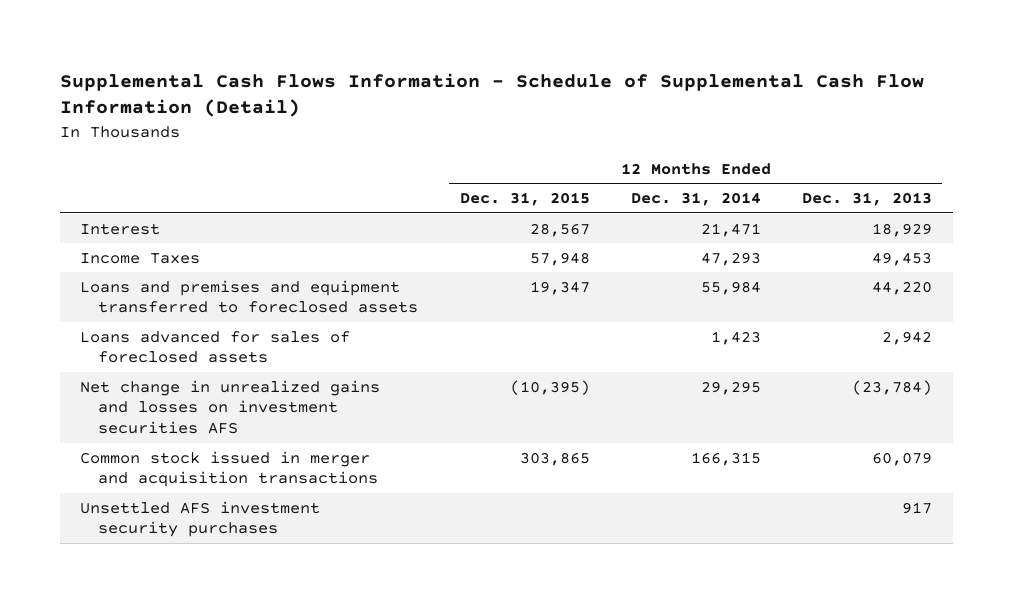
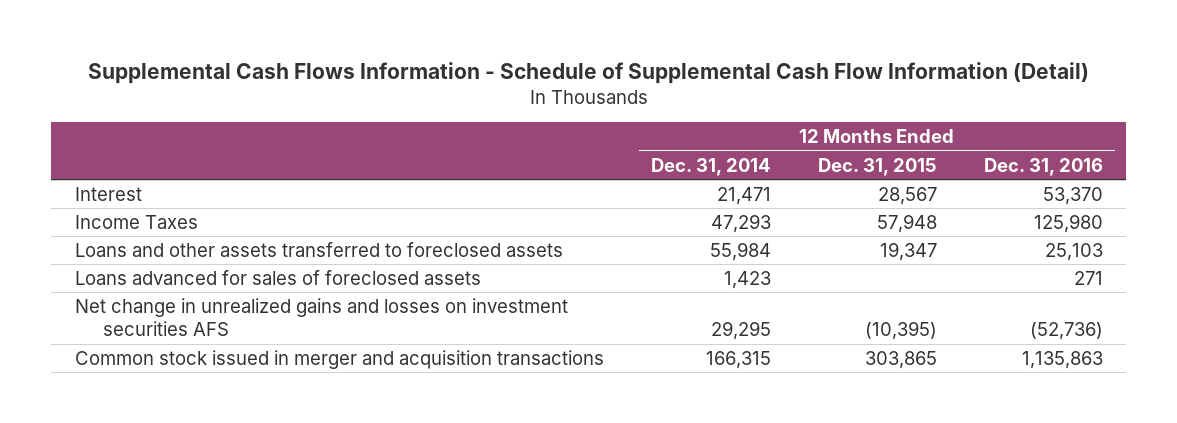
[801,192,932,207] Dec. 31, 2013 -> none
none -> [983,157,1103,176] Dec. 31, 2016
[80,279,419,314] Loans and premises and equipment transferred to foreclosed assets -> [74,241,563,257] Loans and other assets transferred to foreclosed assets
[80,500,321,538] Unsettled AFS investment security purchases -> none

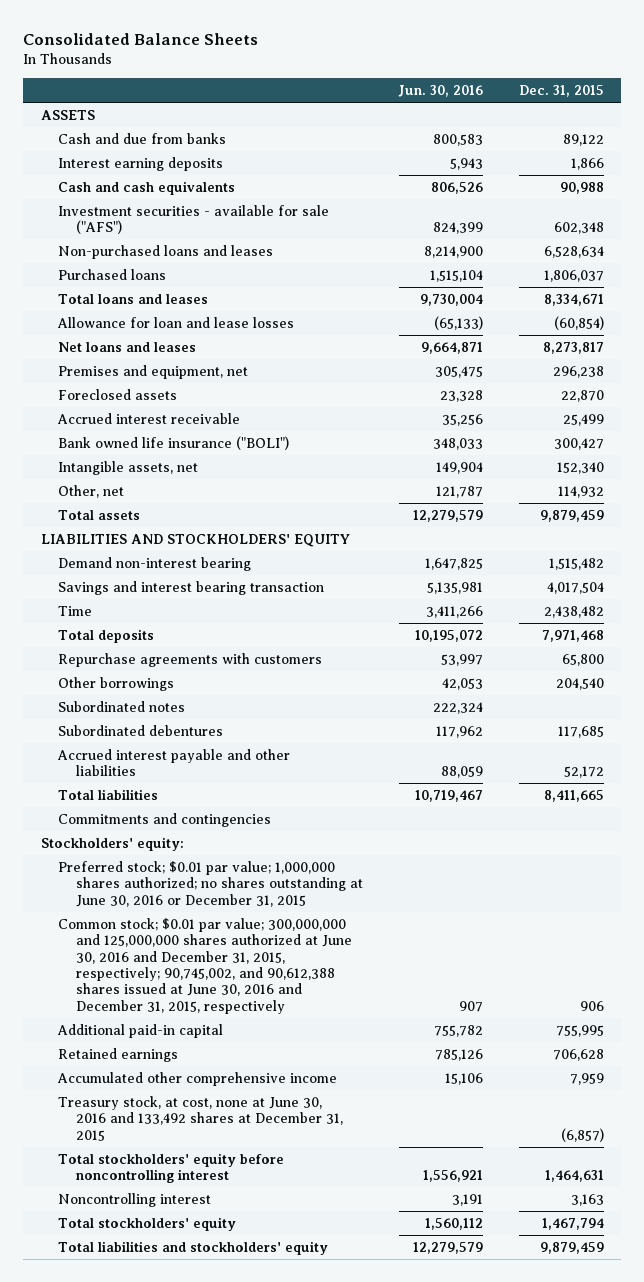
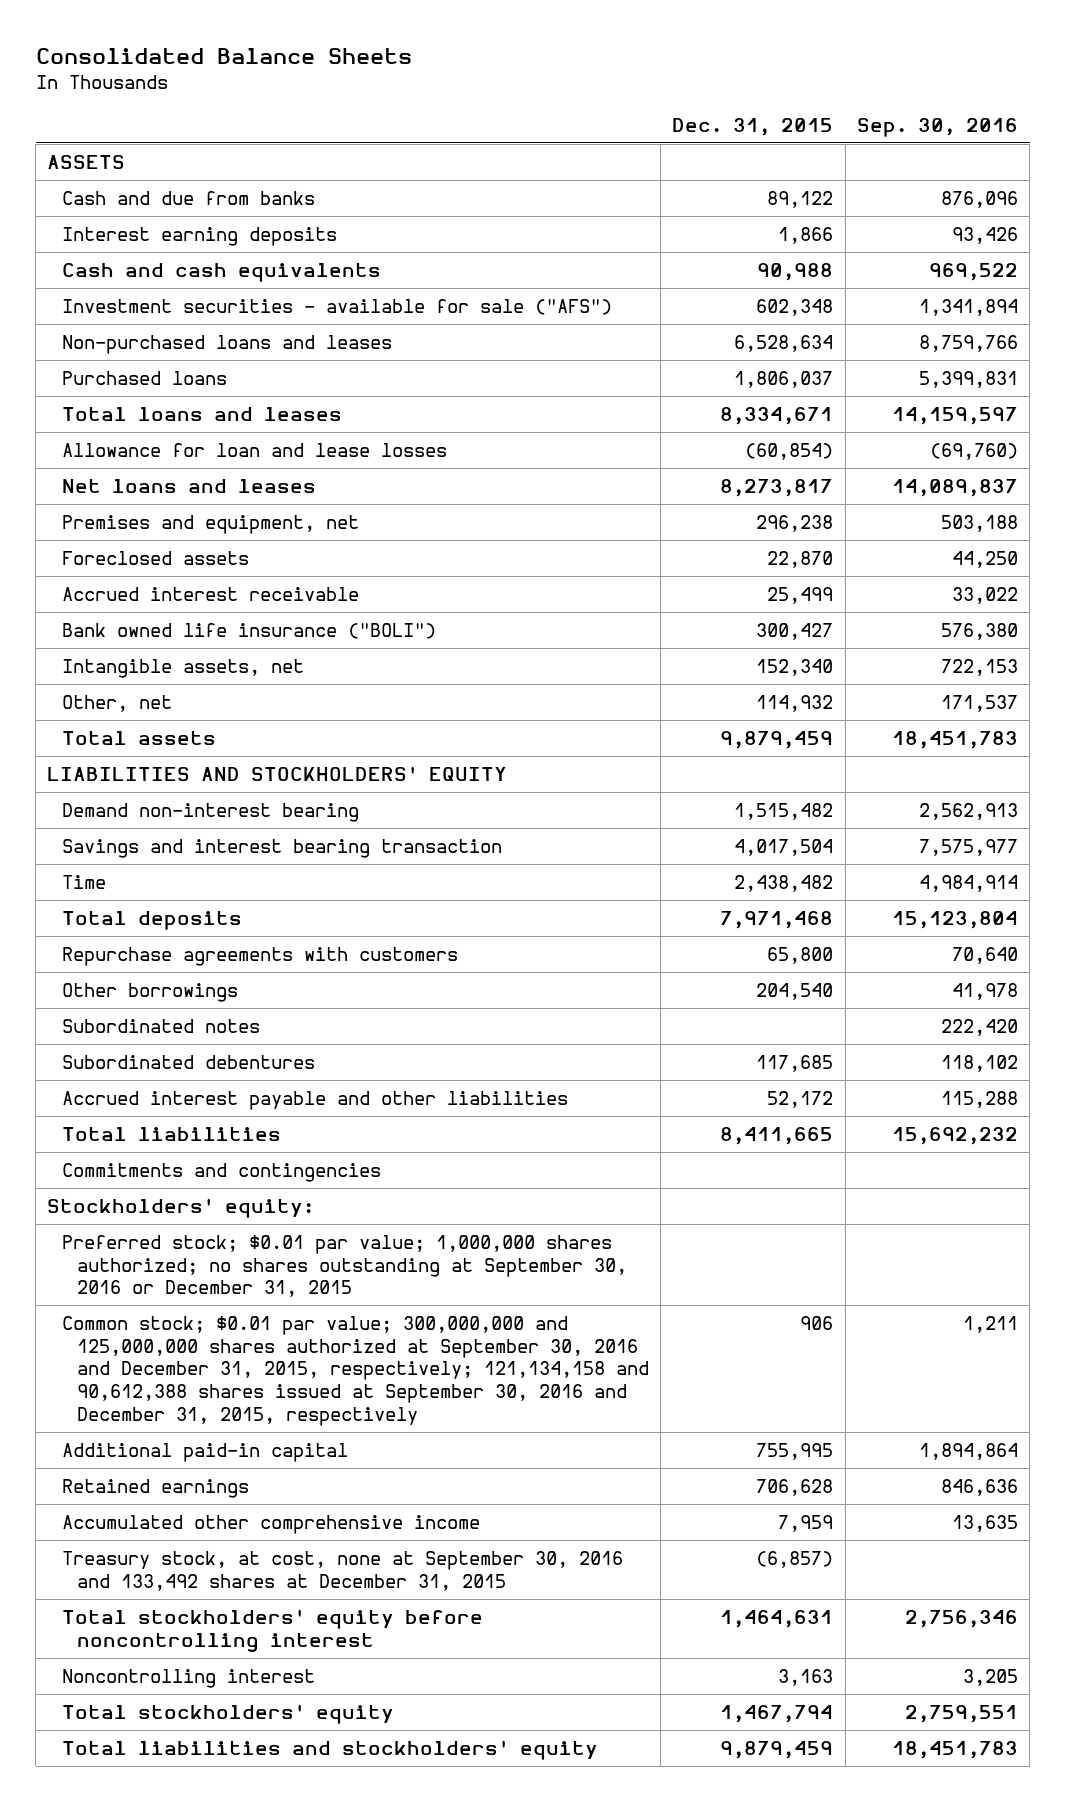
[397,85,483,98] Jun. 30, 2016 -> none
none -> [856,117,1018,137] Sep. 30, 2016
[58,860,363,907] Preferred stock; $0.01 par value; 1,000,000 shares authorized; no shares outstanding at June 30, 2016 or December 31, 2015 -> [61,1234,627,1298] Preferred stock; $0.01 par value; 1,000,000 shares authorized; no shares outstanding at September 30, 2016 or December 31, 2015
[58,917,352,1014] Common stock; $0.01 par value; 300,000,000 and 125,000,000 shares authorized at June 30, 2016 and December 31, 2015, respectively; 90,745,002, and 90,612,388 shares issued at June 30, 2016 and December 31, 2015, respectively -> [61,1315,649,1426] Common stock; $0.01 par value; 300,000,000 and 125,000,000 shares authorized at September 30, 2016 and December 31, 2015, respectively; 121,134,158 and 90,612,388 shares issued at September 30, 2016 and December 31, 2015, respectively
[58,1095,343,1141] Treasury stock, at cost, none at June 30, 2016 and 133,492 shares at December 31, 2015 -> [61,1550,623,1591] Treasury stock, at cost, none at September 30, 2016 and 133,492 shares at December 31, 2015

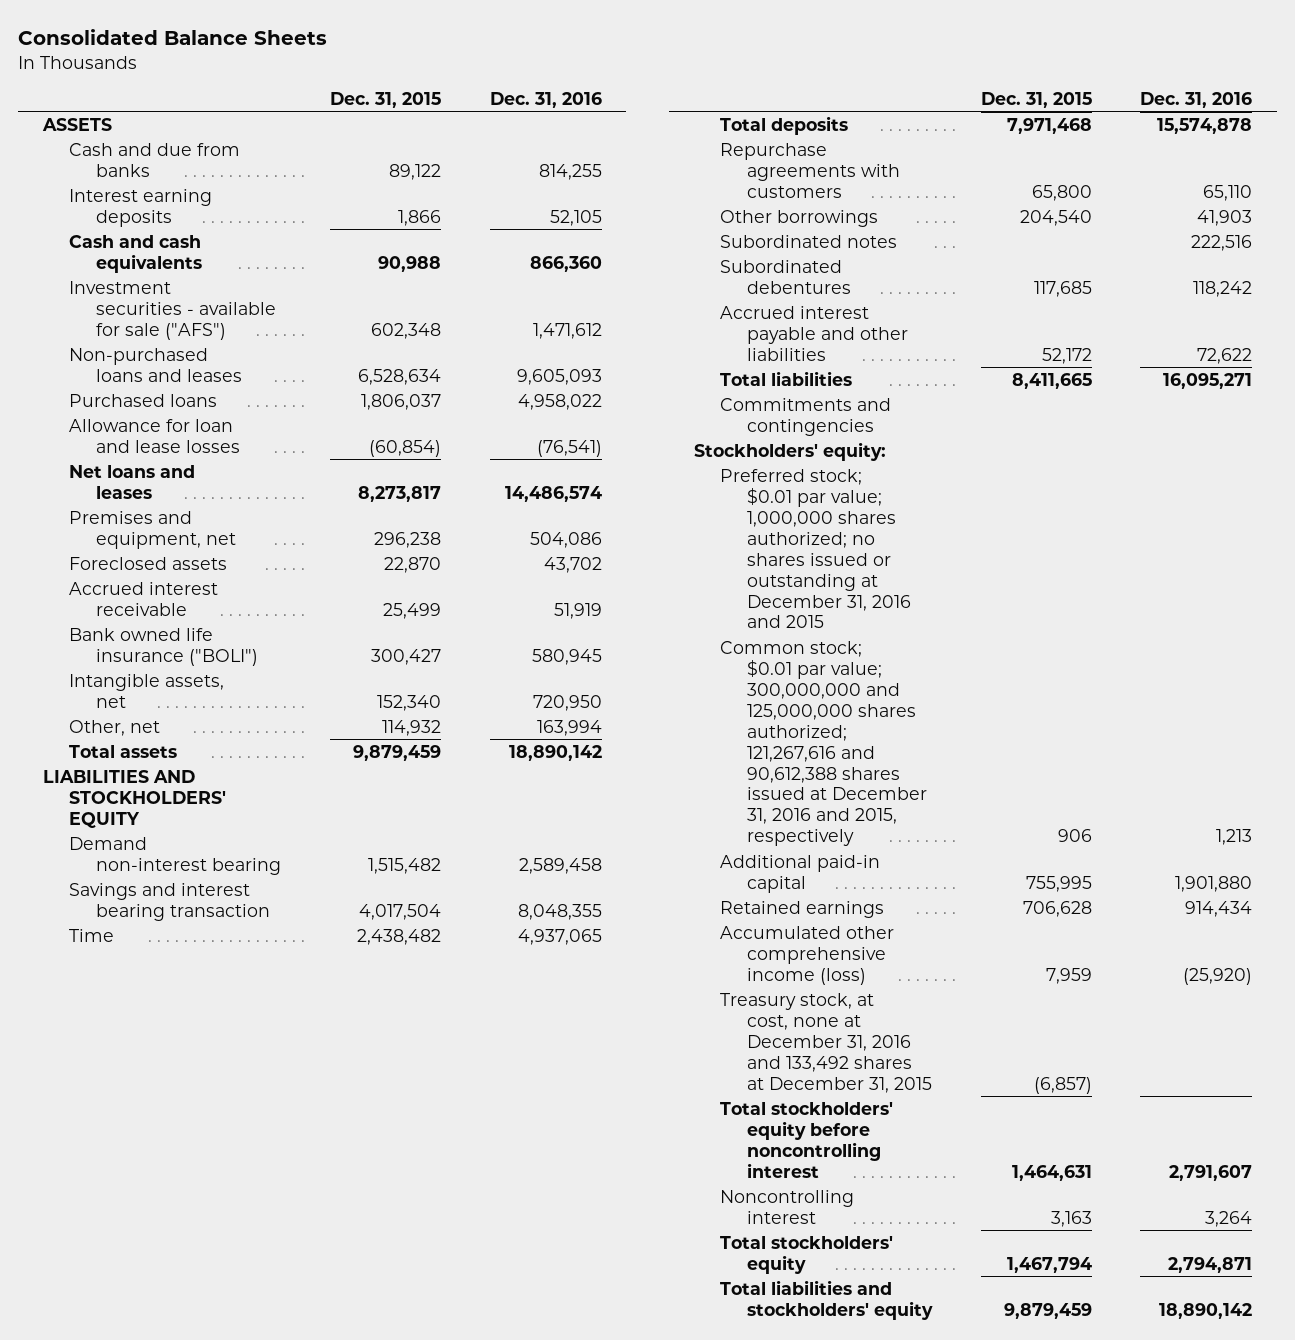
[856,117,1018,137] Sep. 30, 2016 -> none
none -> [489,91,602,108] Dec. 31, 2016
[61,406,342,421] Total loans and leases -> none
[61,1234,627,1298] Preferred stock; $0.01 par value; 1,000,000 shares authorized; no shares outstanding at September 30, 2016 or December 31, 2015 -> [720,468,911,629] Preferred stock; $0.01 par value; 1,000,000 shares authorized; no shares issued or outstanding at December 31, 2016 and 2015
[61,1315,649,1426] Common stock; $0.01 par value; 300,000,000 and 125,000,000 shares authorized at September 30, 2016 and December 31, 2015, respectively; 121,134,158 and 90,612,388 shares issued at September 30, 2016 and December 31, 2015, respectively -> [720,640,927,847] Common stock; $0.01 par value; 300,000,000 and 125,000,000 shares authorized; 121,267,616 and 90,612,388 shares issued at December 31, 2016 and 2015, respectively
[61,1514,480,1534] Accumulated other comprehensive income -> [720,925,895,985] Accumulated other comprehensive income (loss)
[61,1550,623,1591] Treasury stock, at cost, none at September 30, 2016 and 133,492 shares at December 31, 2015 -> [720,992,932,1093] Treasury stock, at cost, none at December 31, 2016 and 133,492 shares at December 31, 2015

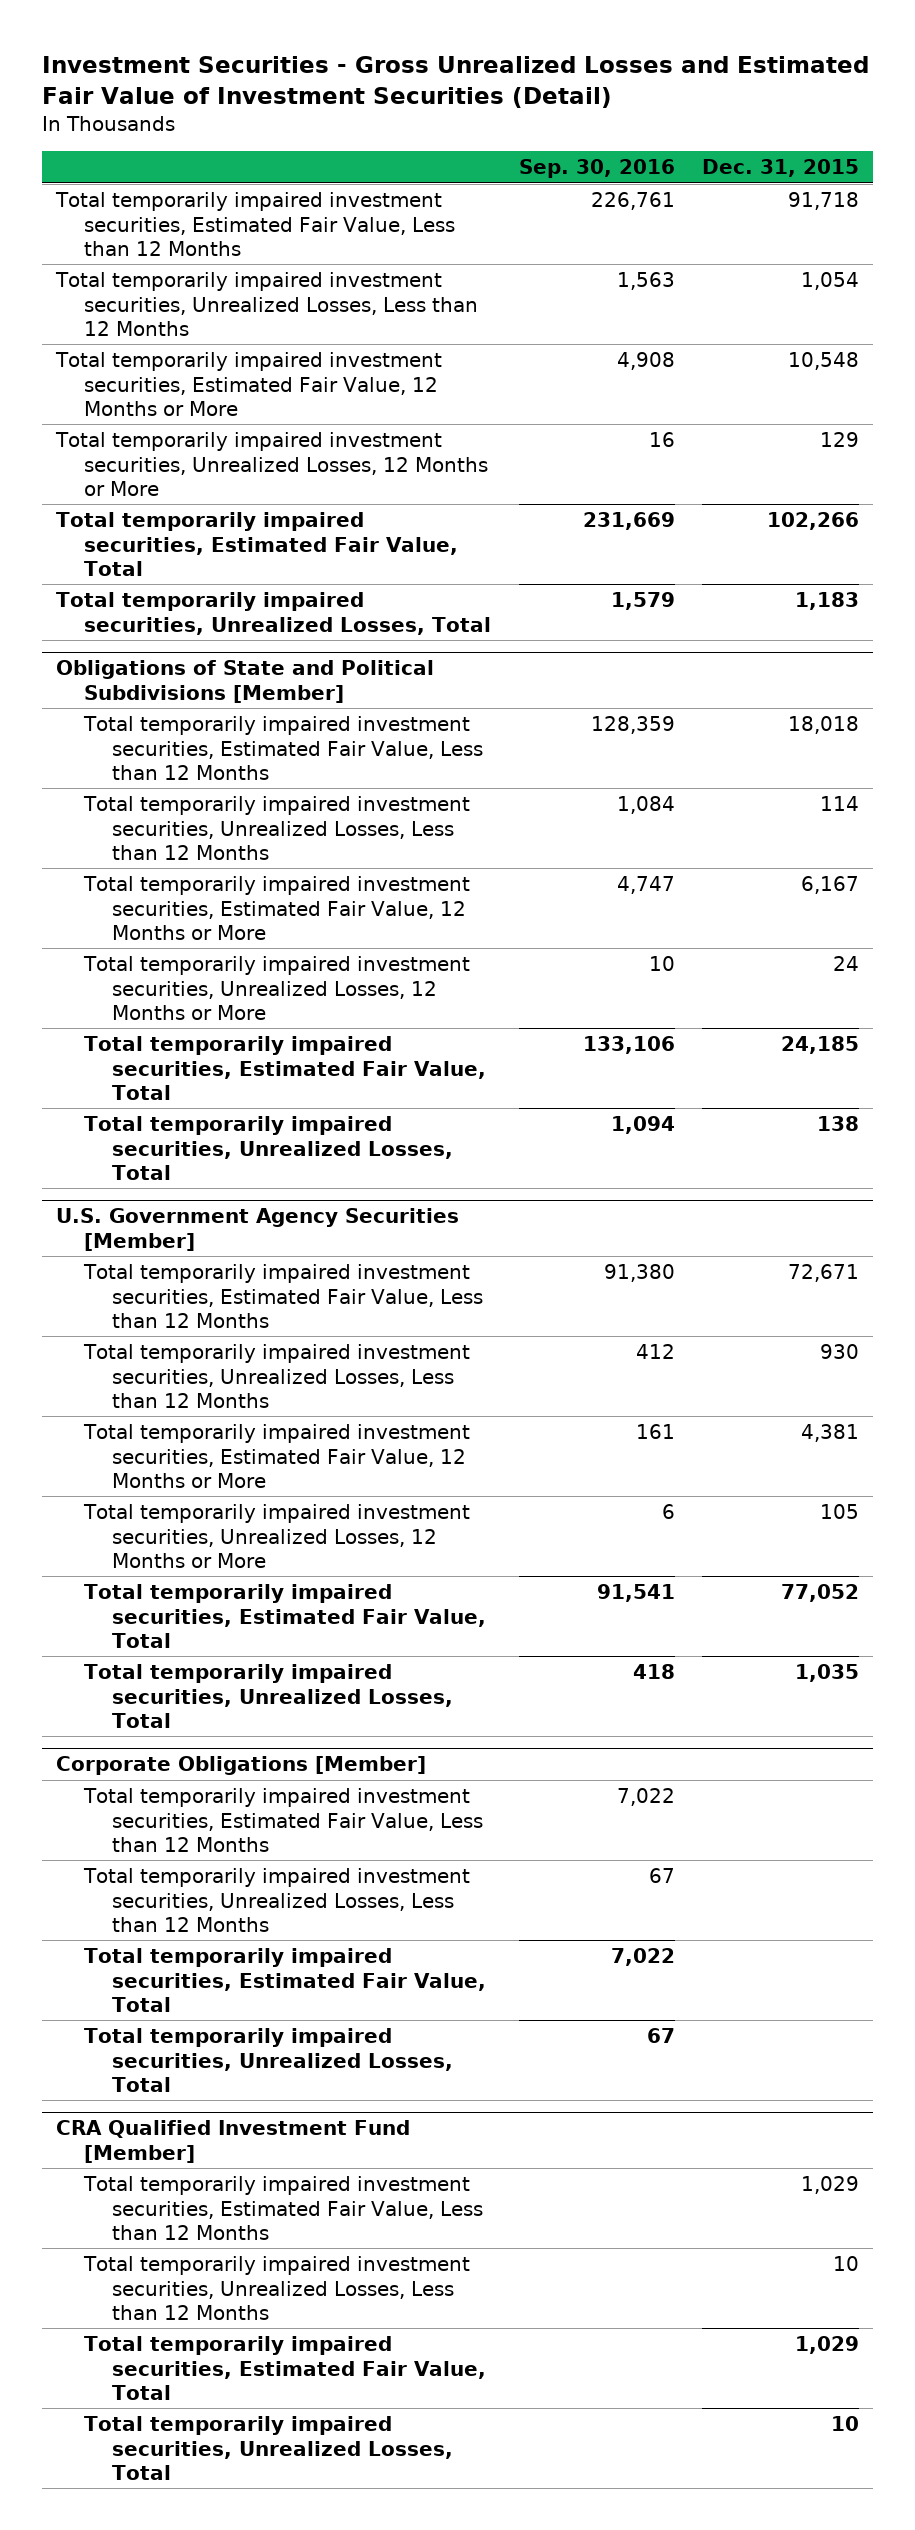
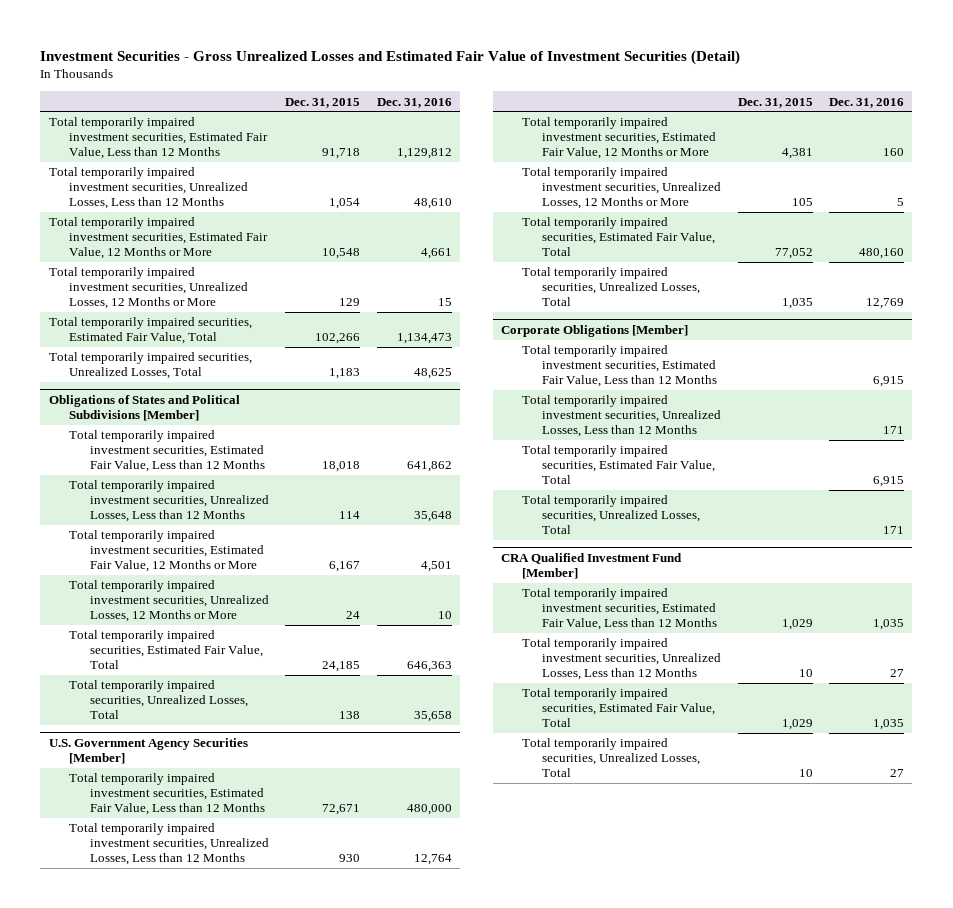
[518,159,675,179] Sep. 30, 2016 -> none
none -> [376,97,452,108] Dec. 31, 2016
[55,660,434,703] Obligations of State and Political Subdivisions [Member] -> [48,394,240,421] Obligations of States and Political Subdivisions [Member]

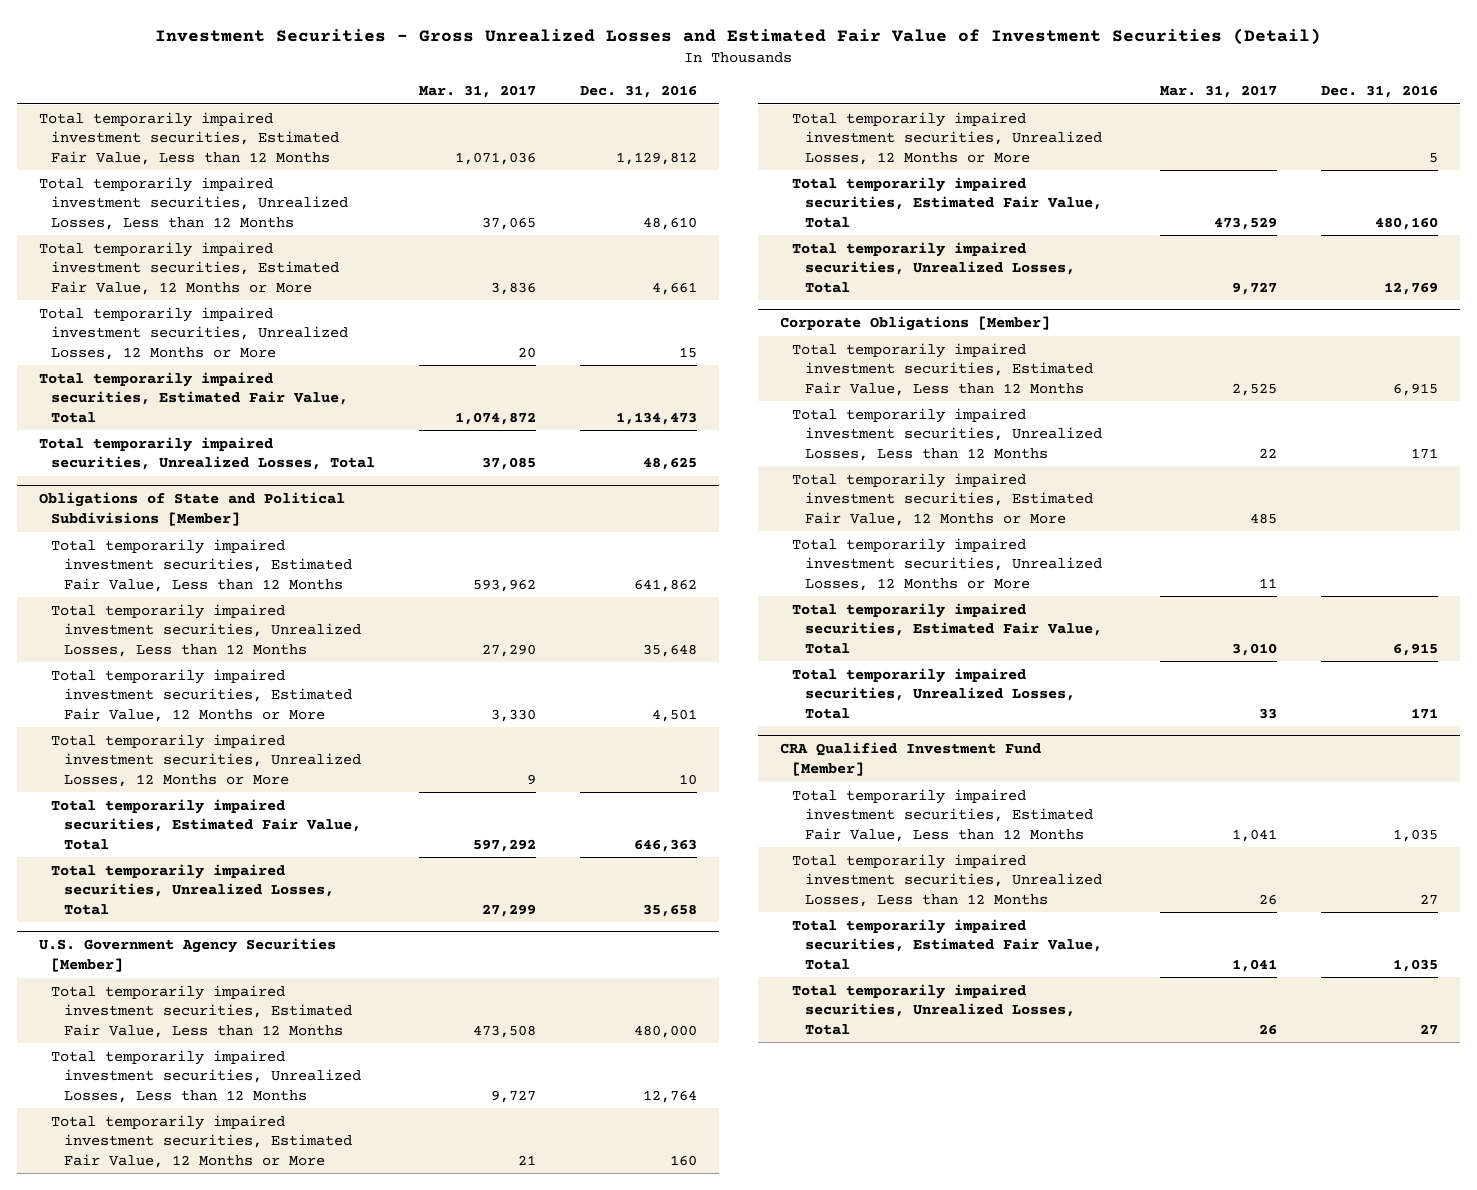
[285,97,361,108] Dec. 31, 2015 -> none
none -> [419,85,537,99] Mar. 31, 2017
[48,394,240,421] Obligations of States and Political Subdivisions [Member] -> [38,492,345,527] Obligations of State and Political Subdivisions [Member]
none -> [792,472,1093,526] Total temporarily impaired investment securities, Estimated Fair Value, 12 Months or More
none -> [792,537,1102,591] Total temporarily impaired investment securities, Unrealized Losses, 12 Months or More

